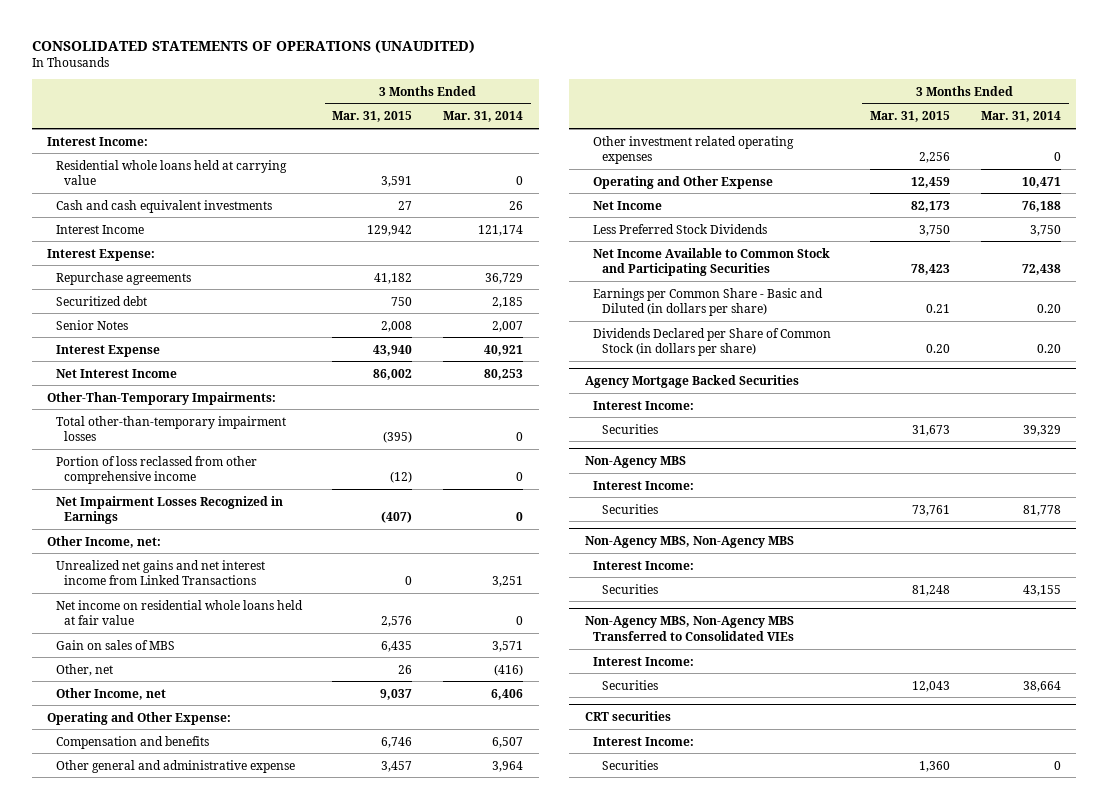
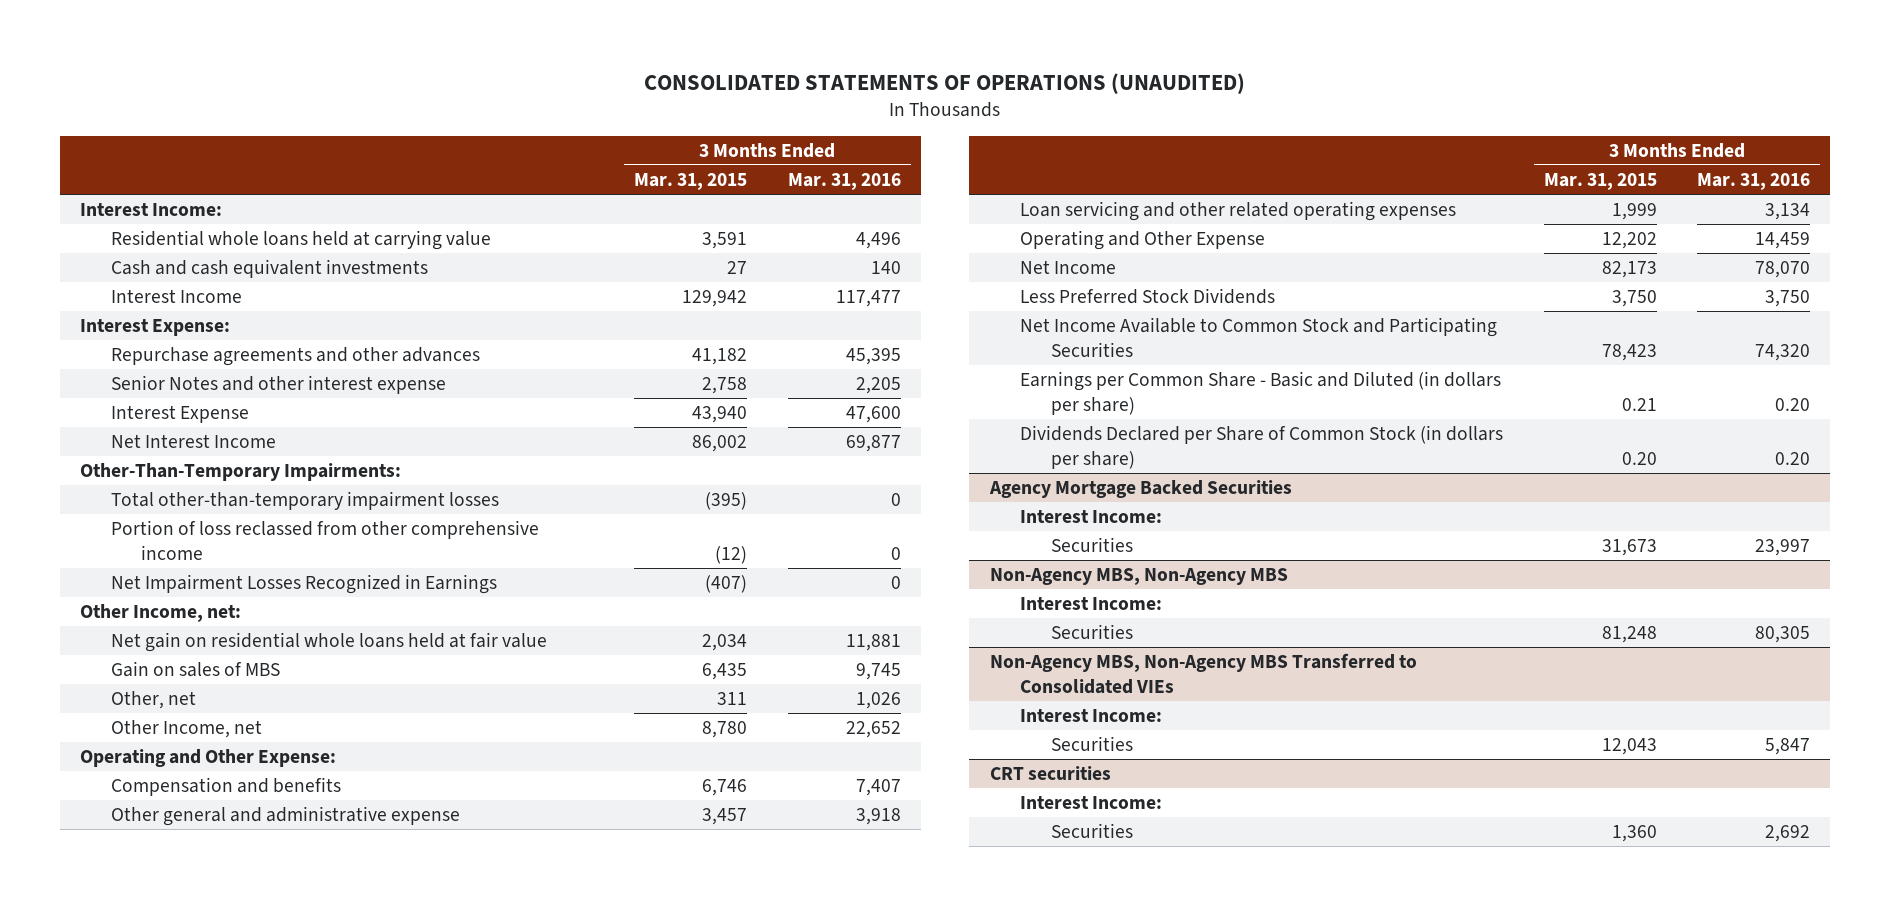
[443,111,524,123] Mar. 31, 2014 -> none
none -> [787,173,901,191] Mar. 31, 2016
[55,295,147,306] Securitized debt -> none
[55,319,128,330] Senior Notes -> none
[55,271,191,285] Repurchase agreements -> [110,347,480,367] Repurchase agreements and other advances
none -> [110,375,446,395] Senior Notes and other interest expense
[55,559,265,586] Unrealized net gains and net interest income from Linked Transactions -> none
[55,599,303,626] Net income on residential whole loans held at fair value -> [110,632,547,653] Net gain on residential whole loans held at fair value
[381,616,413,628] 2,576 -> [702,634,748,652] 2,034
[398,664,413,674] 26 -> [717,692,748,706] 311
[380,688,413,700] 9,037 -> [702,721,748,739] 8,780
[593,135,795,165] Other investment related operating expenses -> [1020,201,1457,222] Loan servicing and other related operating expenses
[919,152,951,164] 2,256 -> [1611,203,1657,221] 1,999
[911,176,951,188] 12,459 -> [1601,232,1657,250] 12,202
[584,456,686,469] Non-Agency MBS -> none
[593,480,695,490] Interest Income: -> none
[602,503,659,514] Securities -> none

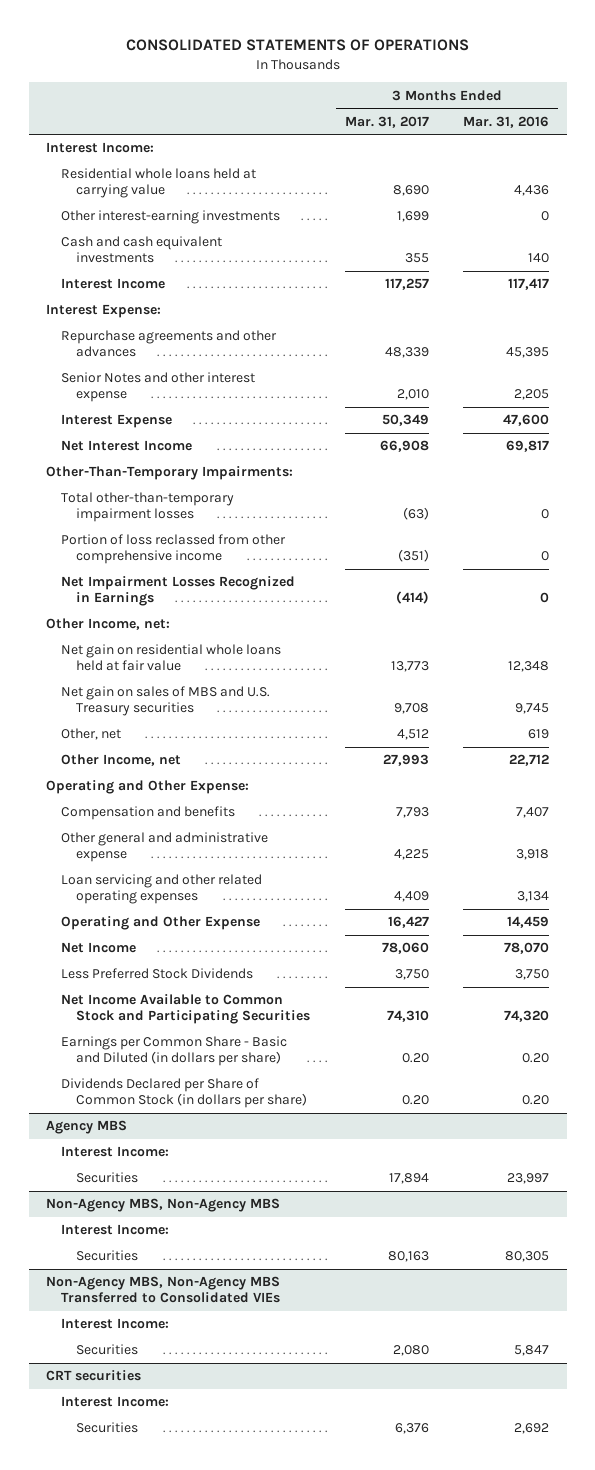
[644,72,1246,94] CONSOLIDATED STATEMENTS OF OPERATIONS (UNAUDITED) -> [125,39,469,52] CONSOLIDATED STATEMENTS OF OPERATIONS
[634,173,748,191] Mar. 31, 2015 -> none
none -> [344,115,429,128] Mar. 31, 2017
[855,232,901,250] 4,496 -> [514,185,550,197] 4,436
none -> [61,210,281,225] Other interest-earning investments
[835,290,901,308] 117,477 -> [508,278,550,291] 117,417
[845,435,901,453] 69,877 -> [506,440,550,453] 69,817
[845,634,901,652] 11,881 -> [508,661,550,673] 12,348
[110,661,280,678] Gain on sales of MBS -> [61,686,271,717] Net gain on sales of MBS and U.S. Treasury securities
[855,692,901,710] 1,026 -> [528,729,550,740] 619
[845,721,901,739] 22,652 -> [509,754,550,767] 22,712
[988,480,1292,499] Agency Mortgage Backed Securities -> [45,1120,127,1135] Agency MBS

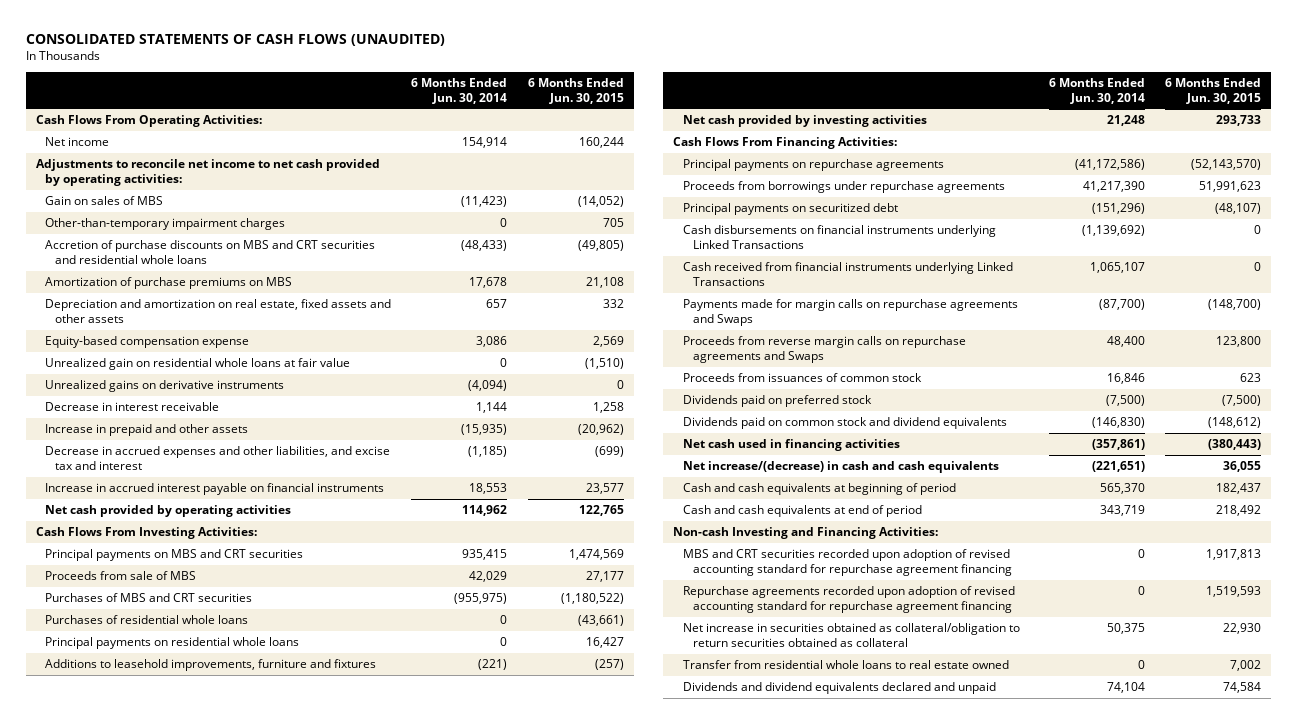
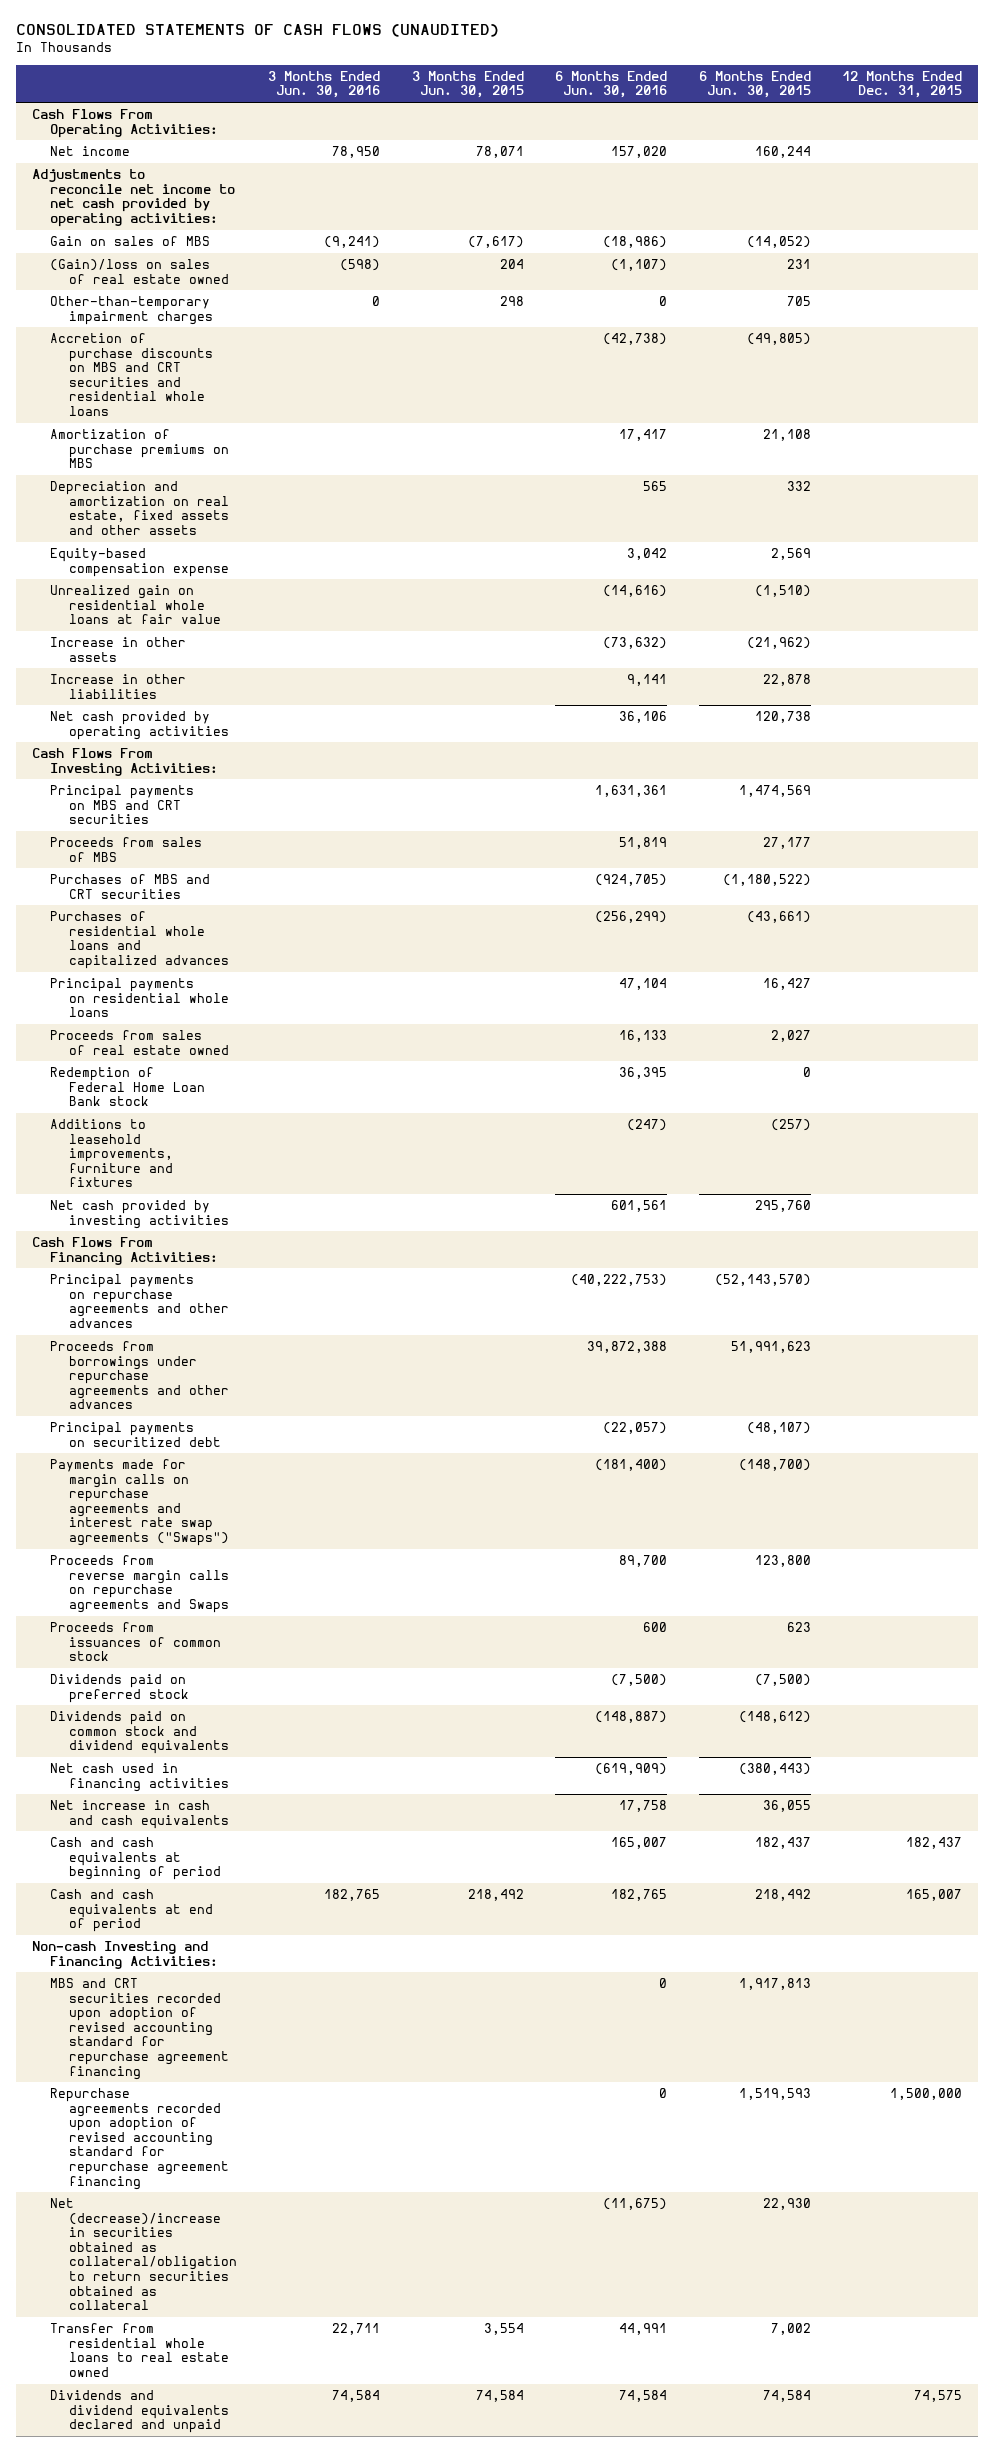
[411,77,508,104] 6 Months Ended Jun. 30, 2014 -> none
none -> [268,70,381,99] 3 Months Ended Jun. 30, 2016
none -> [411,70,524,99] 3 Months Ended Jun. 30, 2015
none -> [555,70,668,99] 6 Months Ended Jun. 30, 2016
none -> [842,70,963,99] 12 Months Ended Dec. 31, 2015
none -> [50,259,229,284] (Gain)/loss on sales of real estate owned
[45,379,285,392] Unrealized gains on derivative instruments -> none
[45,401,220,411] Decrease in interest receivable -> none
[45,482,385,495] Increase in accrued interest payable on financial instruments -> none
[45,423,249,436] Increase in prepaid and other assets -> [50,637,187,662] Increase in other assets
[577,423,624,435] (20,962) -> [746,637,811,650] (21,962)
[45,445,391,471] Decrease in accrued expenses and other liabilities, and excise tax and interest -> [50,674,187,699] Increase in other liabilities
[594,445,624,457] (699) -> [762,674,811,687] 22,878
[578,504,624,516] 122,765 -> [754,711,811,724] 120,738
[45,570,197,580] Proceeds from sale of MBS -> [50,837,203,862] Proceeds from sales of MBS
[45,614,249,624] Purchases of residential whole loans -> [50,911,229,969] Purchases of residential whole loans and capitalized advances
none -> [50,1030,229,1055] Proceeds from sales of real estate owned
none -> [50,1067,205,1107] Redemption of Federal Home Loan Bank stock
[1216,114,1262,126] 293,733 -> [754,1200,811,1213] 295,760
[682,158,944,171] Principal payments on repurchase agreements -> [50,1274,229,1328] Principal payments on repurchase agreements and other advances
[682,180,1005,193] Proceeds from borrowings under repurchase agreements -> [50,1341,229,1410] Proceeds from borrowings under repurchase agreements and other advances
[682,224,996,250] Cash disbursements on financial instruments underlying Linked Transactions -> none
[682,261,1013,287] Cash received from financial instruments underlying Linked Transactions -> none
[682,298,1018,327] Payments made for margin calls on repurchase agreements and Swaps -> [50,1459,229,1547] Payments made for margin calls on repurchase agreements and interest rate swap agreements ("Swaps")
[682,460,999,473] Net increase/(decrease) in cash and cash equivalents -> [50,1800,229,1829] Net increase in cash and cash equivalents
[682,622,1020,648] Net increase in securities obtained as collateral/obligation to return securities obtained as collateral -> [50,2198,237,2311] Net (decrease)/increase in securities obtained as collateral/obligation to return securities obtained as collateral

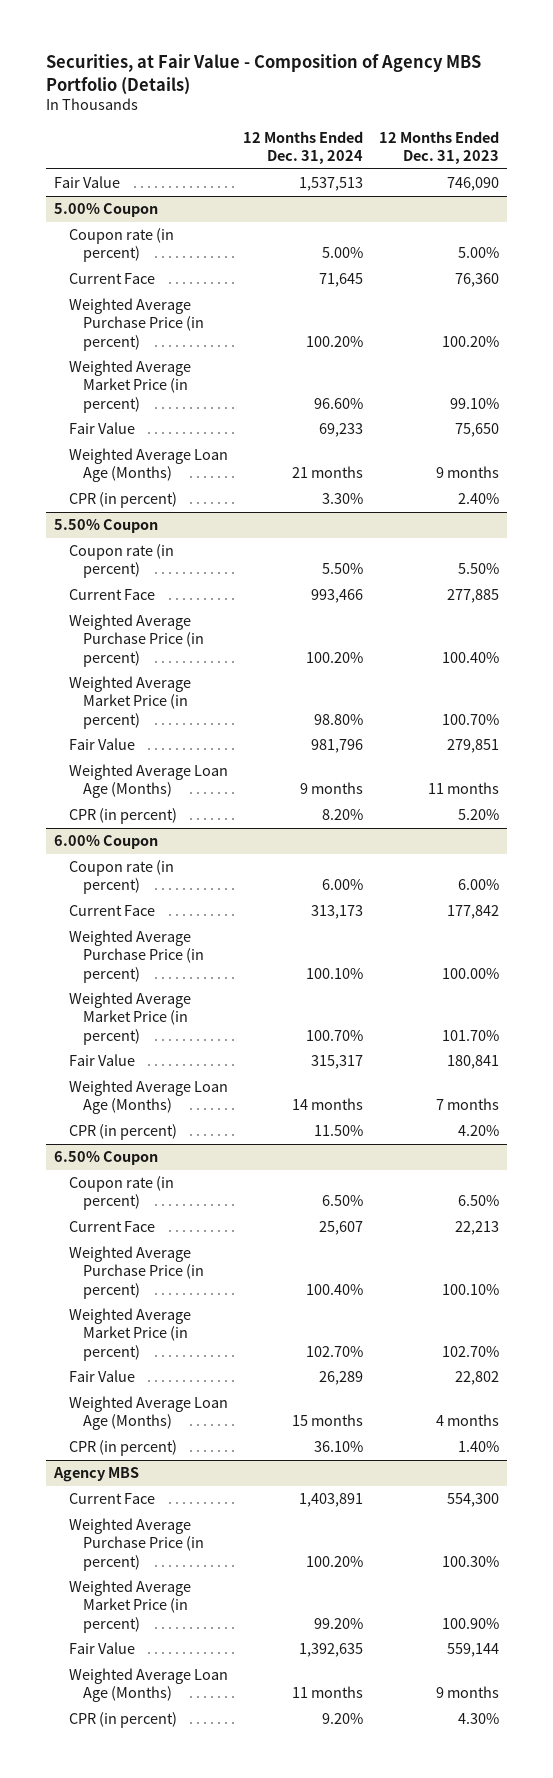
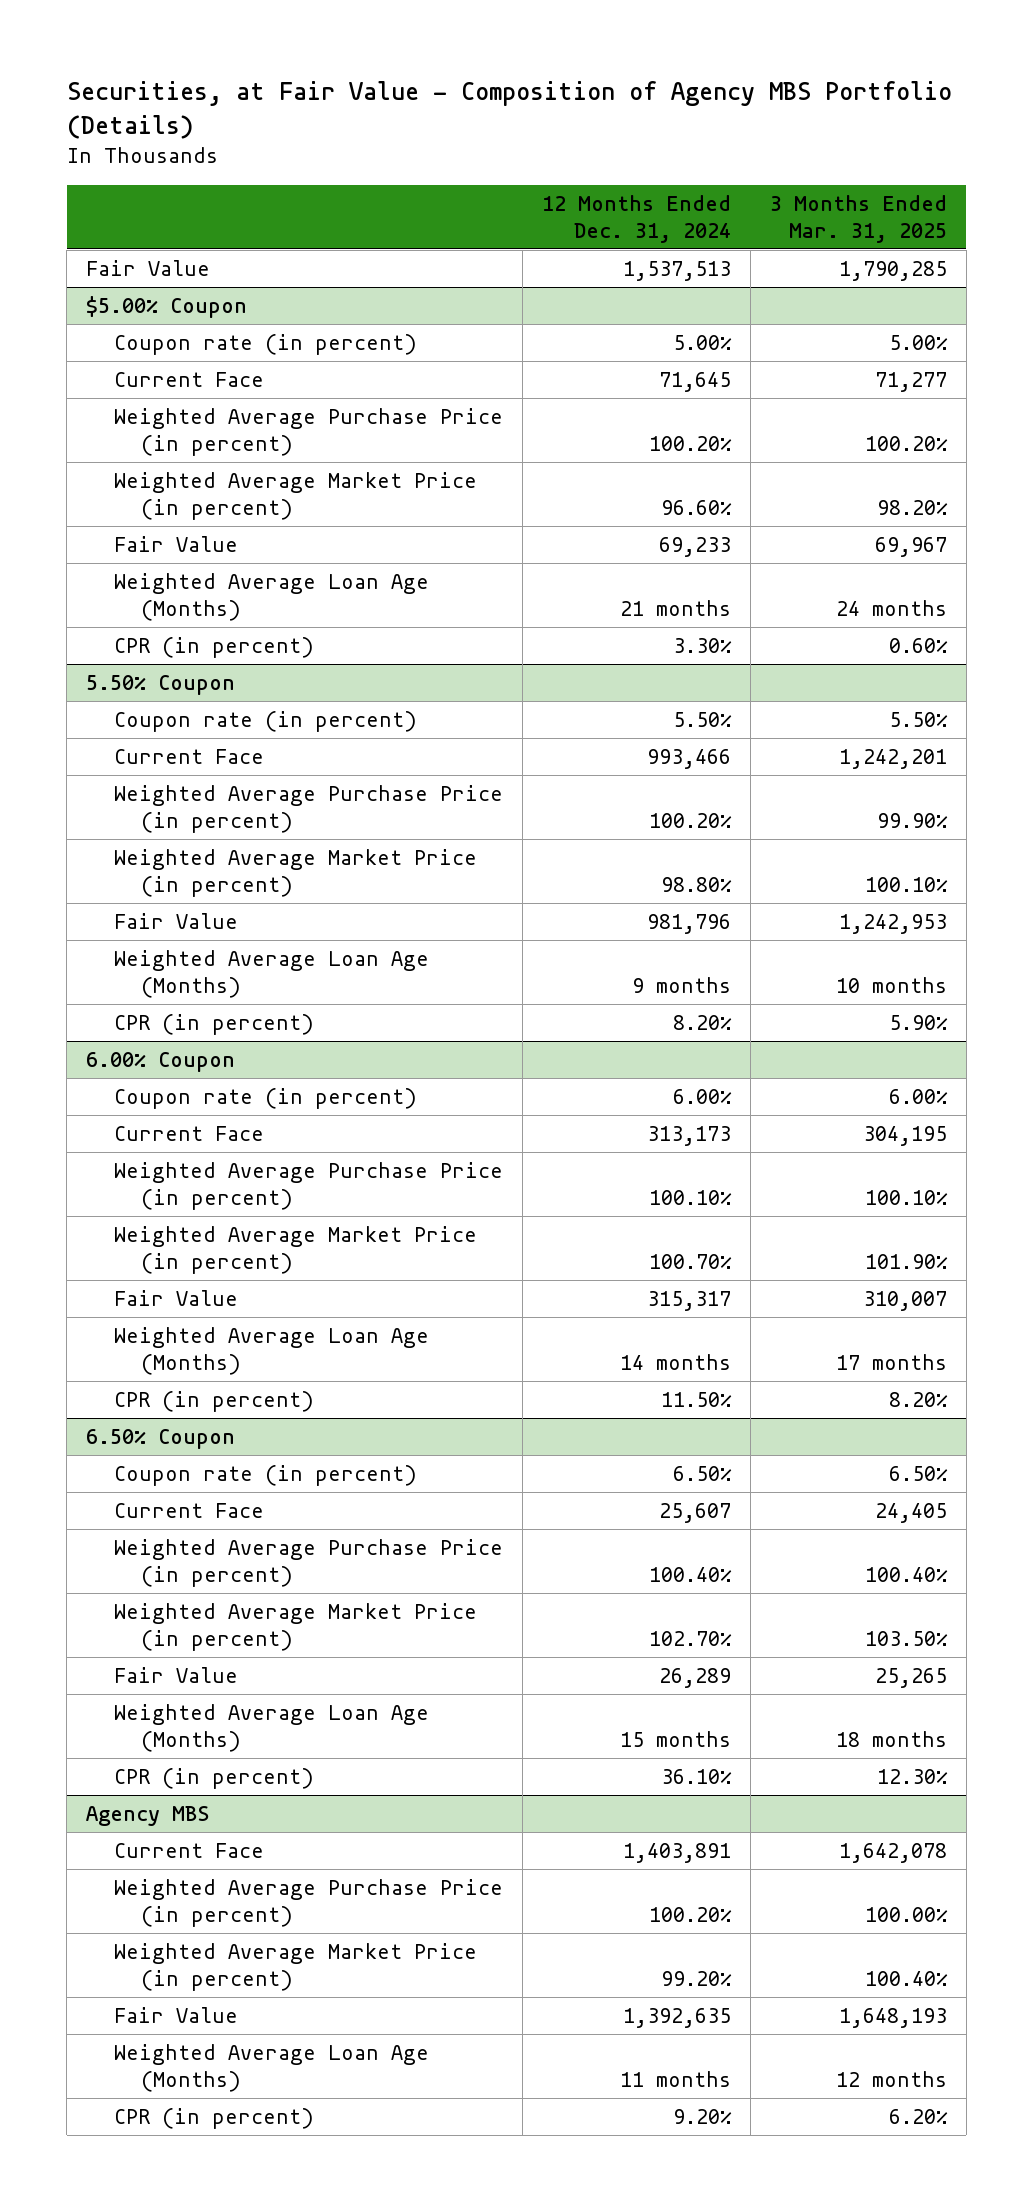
[378,130,499,164] 12 Months Ended Dec. 31, 2023 -> none
none -> [769,194,947,243] 3 Months Ended Mar. 31, 2025
[53,203,158,218] 5.00% Coupon -> [86,295,248,318] $5.00% Coupon

